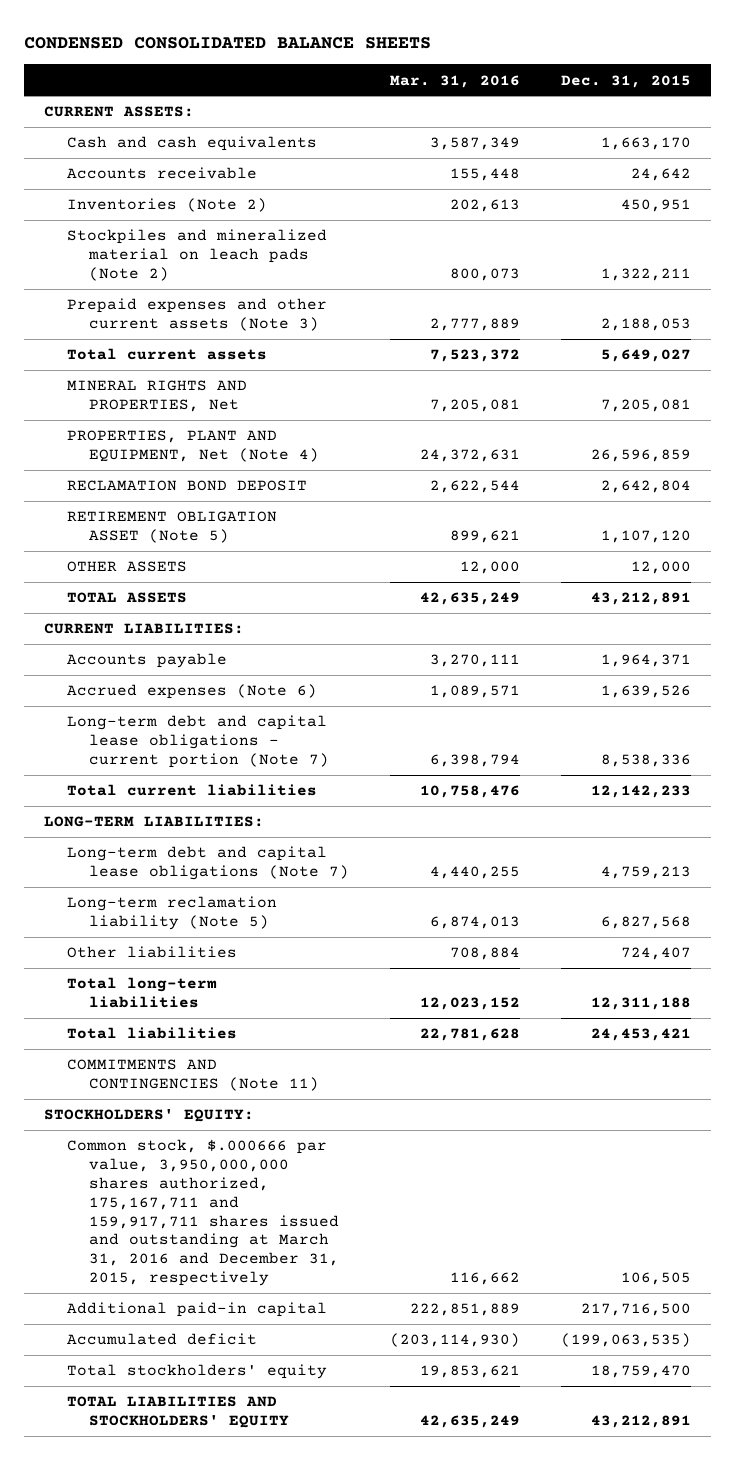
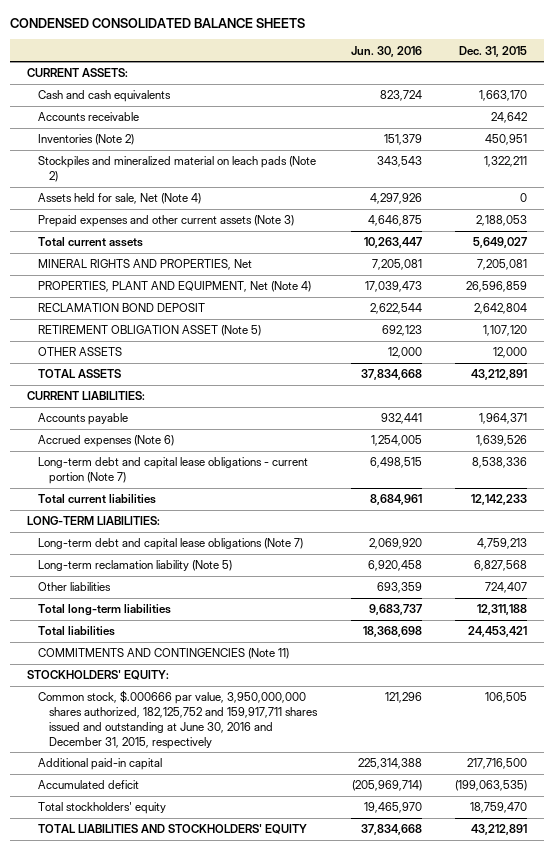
[389,74,520,88] Mar. 31, 2016 -> none
none -> [350,45,422,57] Jun. 30, 2016
none -> [37,193,201,205] Assets held for sale, Net (Note 4)
[66,1139,340,1287] Common stock, $.000666 par value, 3,950,000,000 shares authorized, 175,167,711 and 159,917,711 shares issued and outstanding at March 31, 2016 and December 31, 2015, respectively -> [37,690,319,749] Common stock, $.000666 par value, 3,950,000,000 shares authorized, 182,125,752 and 159,917,711 shares issued and outstanding at June 30, 2016 and December 31, 2015, respectively

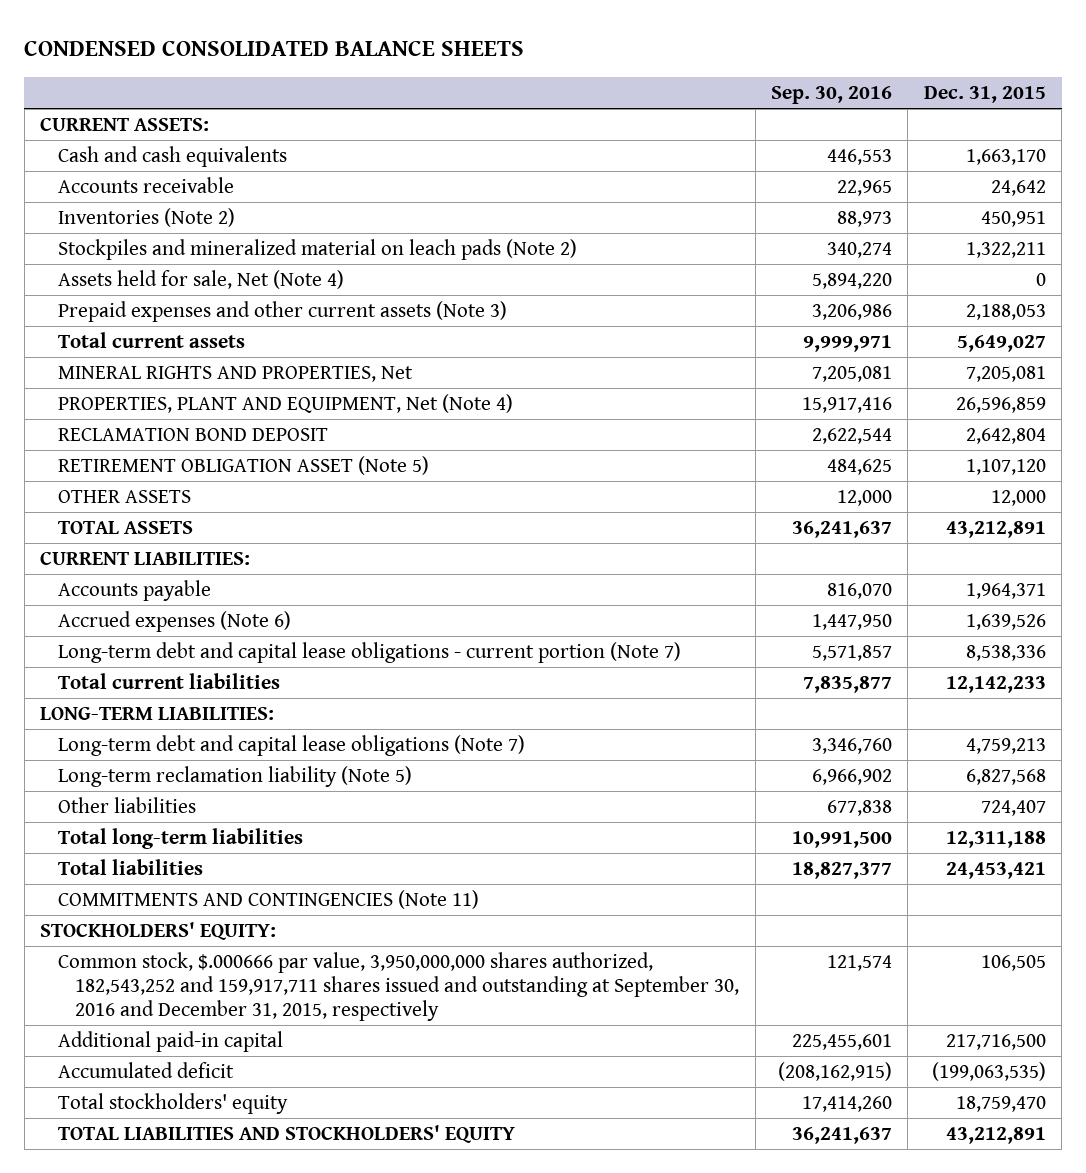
[350,45,422,57] Jun. 30, 2016 -> none
none -> [771,86,893,105] Sep. 30, 2016
[37,690,319,749] Common stock, $.000666 par value, 3,950,000,000 shares authorized, 182,125,752 and 159,917,711 shares issued and outstanding at June 30, 2016 and December 31, 2015, respectively -> [57,952,740,1022] Common stock, $.000666 par value, 3,950,000,000 shares authorized, 182,543,252 and 159,917,711 shares issued and outstanding at September 30, 2016 and December 31, 2015, respectively

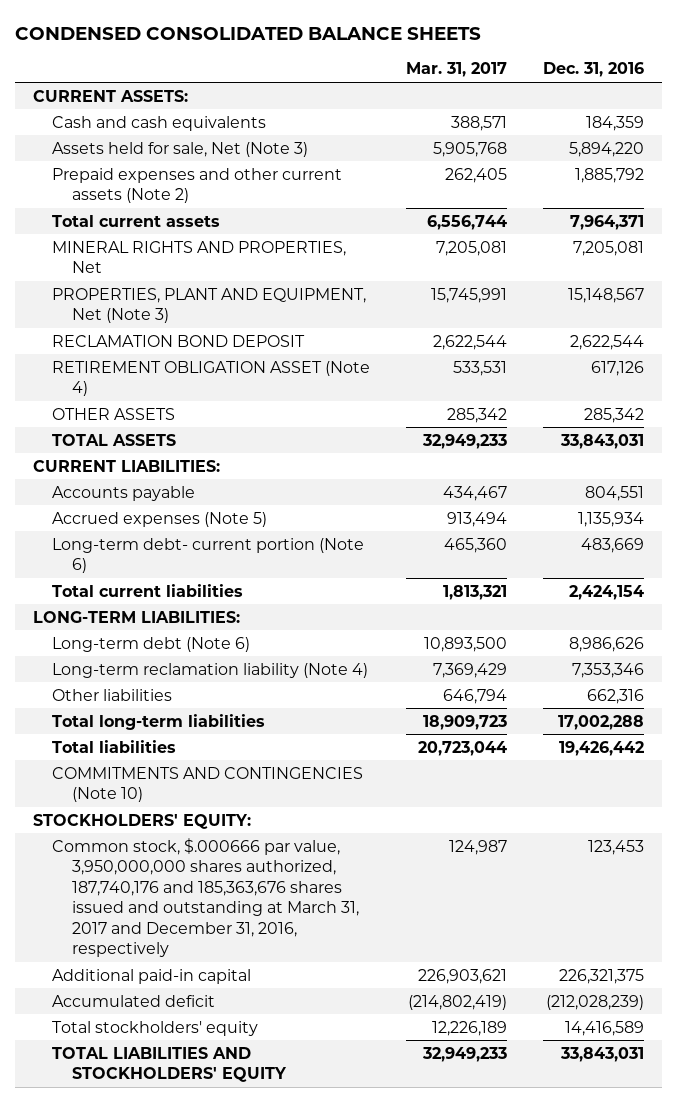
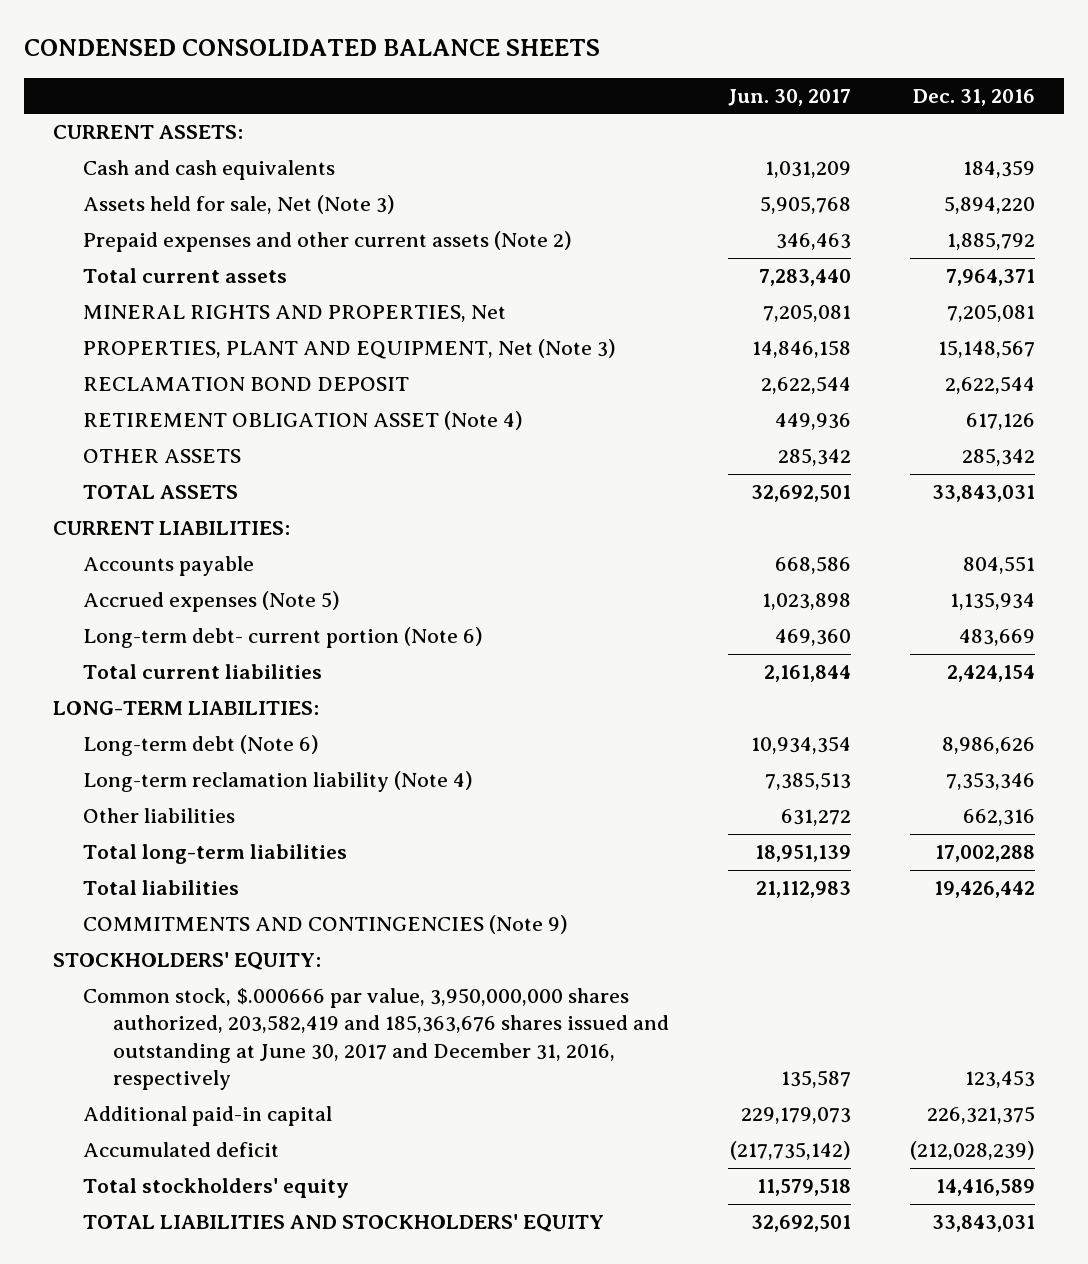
[406,62,508,78] Mar. 31, 2017 -> none
none -> [728,88,852,106] Jun. 30, 2017
[52,766,364,803] COMMITMENTS AND CONTINGENCIES (Note 10) -> [83,915,569,935] COMMITMENTS AND CONTINGENCIES (Note 9)
[52,837,360,958] Common stock, $.000666 par value, 3,950,000,000 shares authorized, 187,740,176 and 185,363,676 shares issued and outstanding at March 31, 2017 and December 31, 2016, respectively -> [83,988,670,1091] Common stock, $.000666 par value, 3,950,000,000 shares authorized, 203,582,419 and 185,363,676 shares issued and outstanding at June 30, 2017 and December 31, 2016, respectively

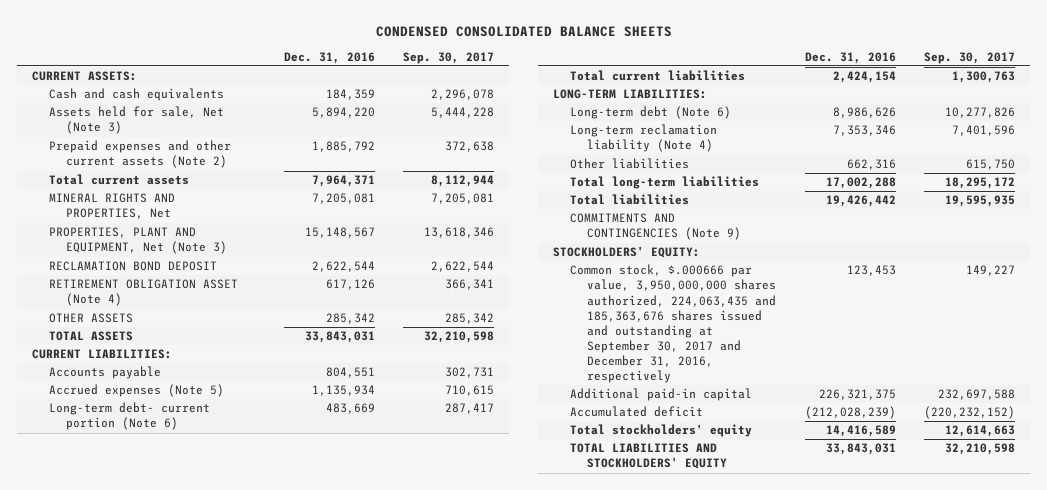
[728,88,852,106] Jun. 30, 2017 -> none
none -> [403,51,495,64] Sep. 30, 2017
[83,988,670,1091] Common stock, $.000666 par value, 3,950,000,000 shares authorized, 203,582,419 and 185,363,676 shares issued and outstanding at June 30, 2017 and December 31, 2016, respectively -> [569,264,777,384] Common stock, $.000666 par value, 3,950,000,000 shares authorized, 224,063,435 and 185,363,676 shares issued and outstanding at September 30, 2017 and December 31, 2016, respectively

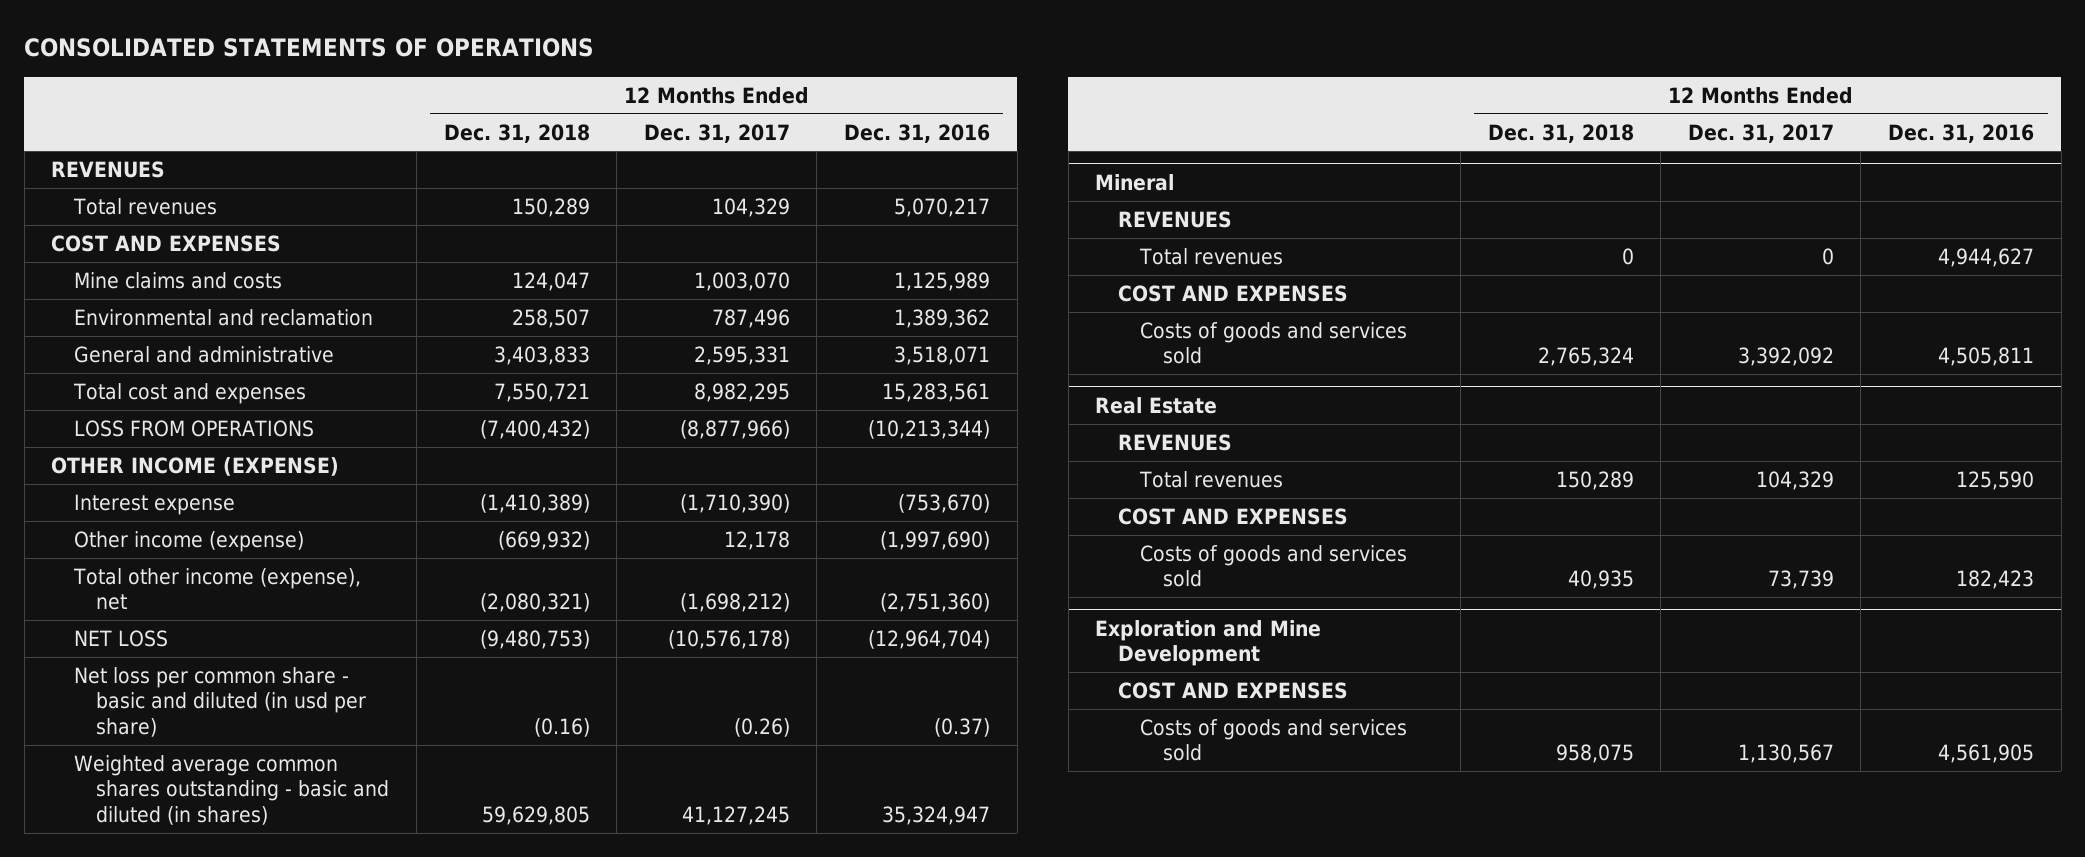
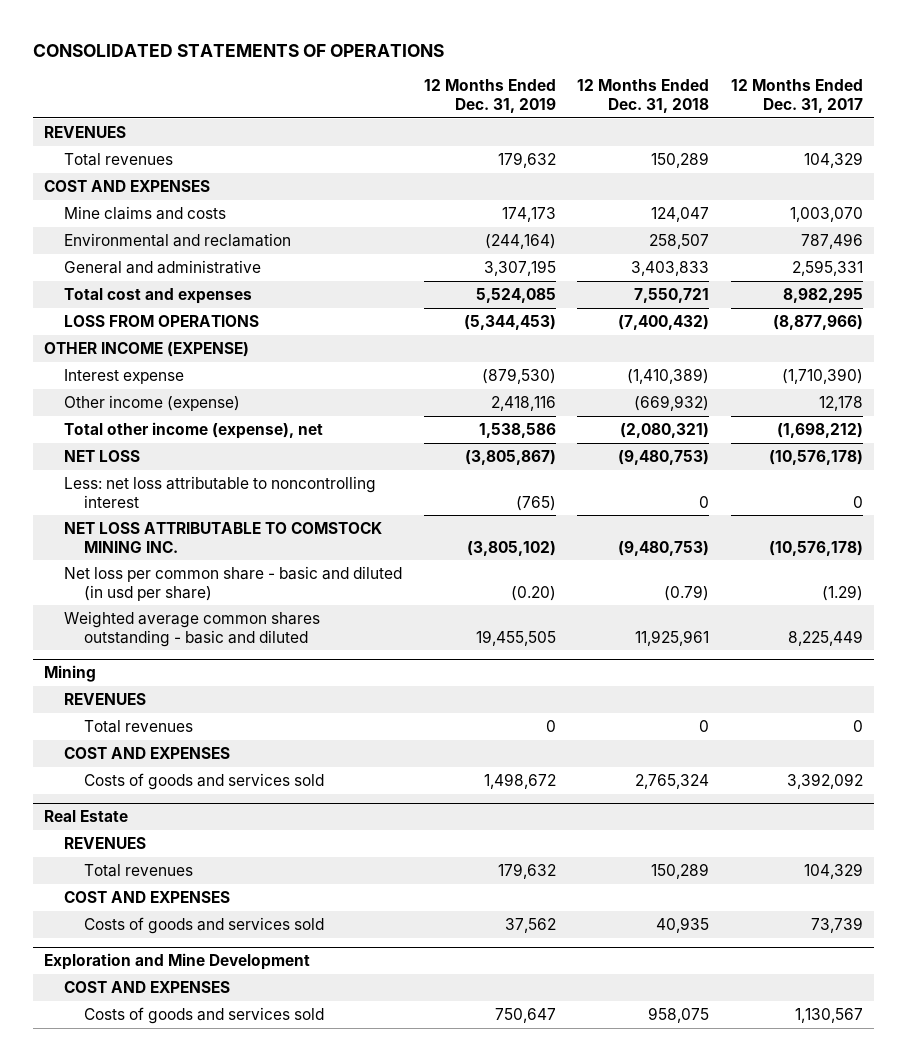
[843,123,990,143] Dec. 31, 2016 -> none
none -> [423,79,556,113] 12 Months Ended Dec. 31, 2019
none -> [64,475,377,508] Less: net loss attributable to noncontrolling interest
none -> [64,521,383,553] NET LOSS ATTRIBUTABLE TO COMSTOCK MINING INC.
[533,717,590,737] (0.16) -> [664,584,710,601] (0.79)
[733,717,790,737] (0.26) -> [821,584,863,601] (1.29)
[73,754,390,825] Weighted average common shares outstanding - basic and diluted (in shares) -> [64,610,321,647] Weighted average common shares outstanding - basic and diluted
[481,805,590,825] 59,629,805 -> [635,629,710,646] 11,925,961
[681,805,790,825] 41,127,245 -> [787,629,863,646] 8,225,449
[1095,173,1175,191] Mineral -> [43,665,96,683] Mining

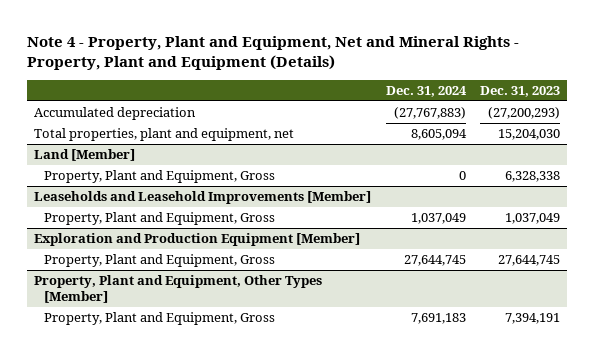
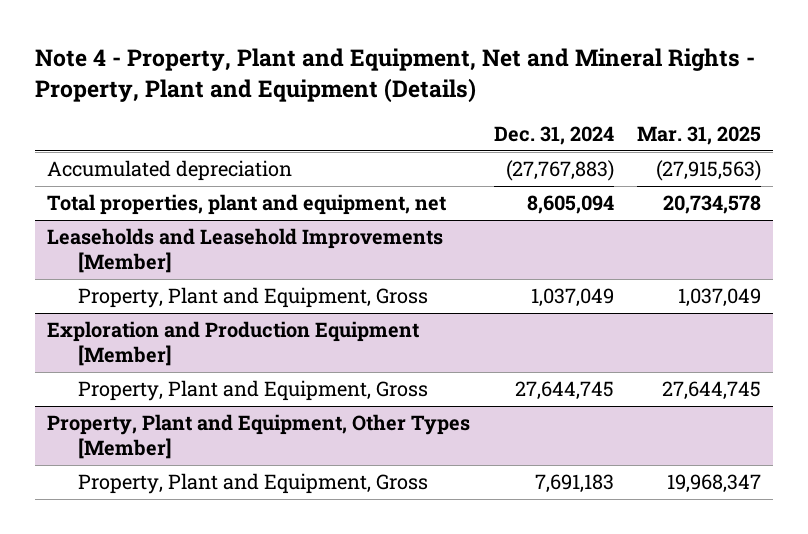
[479,86,560,98] Dec. 31, 2023 -> none
none -> [637,126,762,146] Mar. 31, 2025
[34,149,136,162] Land [Member] -> none
[44,170,276,184] Property, Plant and Equipment, Gross -> none

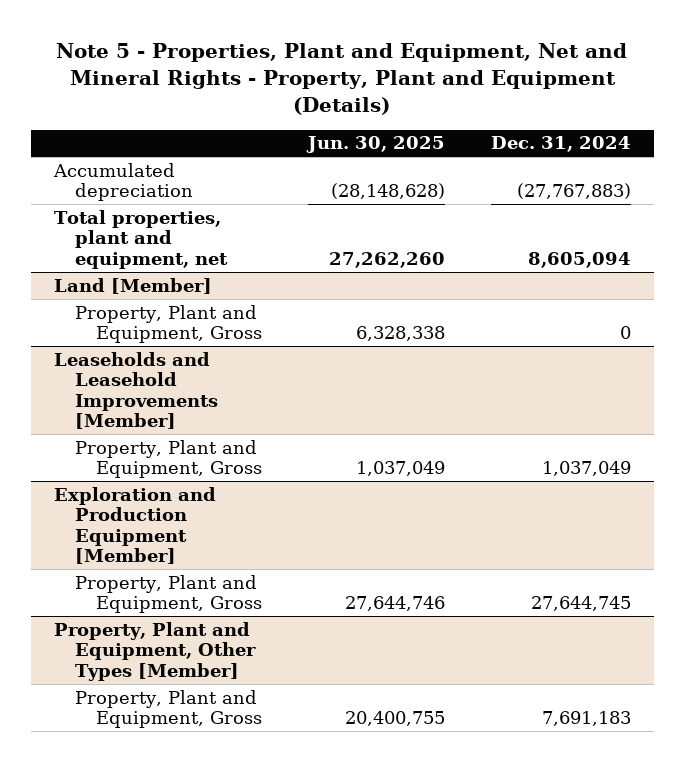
[34,47,755,103] Note 4 - Property, Plant and Equipment, Net and Mineral Rights - Property, Plant and Equipment (Details) -> [56,42,628,116] Note 5 - Properties, Plant and Equipment, Net and Mineral Rights - Property, Plant and Equipment (Details)
[637,126,762,146] Mar. 31, 2025 -> none
none -> [305,136,445,154] Jun. 30, 2025
none -> [53,277,212,294] Land [Member]
none -> [74,304,262,344] Property, Plant and Equipment, Gross

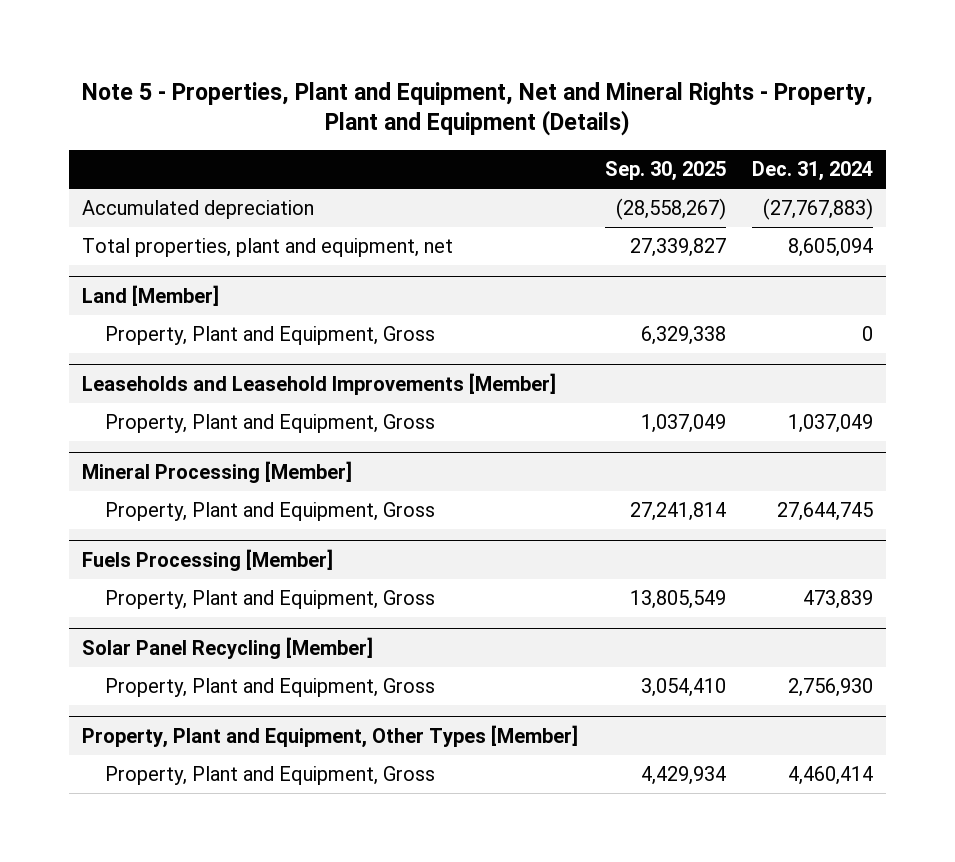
[305,136,445,154] Jun. 30, 2025 -> none
none -> [604,161,726,182] Sep. 30, 2025
[53,486,216,565] Exploration and Production Equipment [Member] -> none
none -> [82,460,353,483] Mineral Processing [Member]
none -> [82,548,334,571] Fuels Processing [Member]
none -> [104,590,435,610] Property, Plant and Equipment, Gross
none -> [82,636,374,659] Solar Panel Recycling [Member]
none -> [104,678,435,698] Property, Plant and Equipment, Gross
[542,711,632,727] 7,691,183 -> [788,766,874,786] 4,460,414

